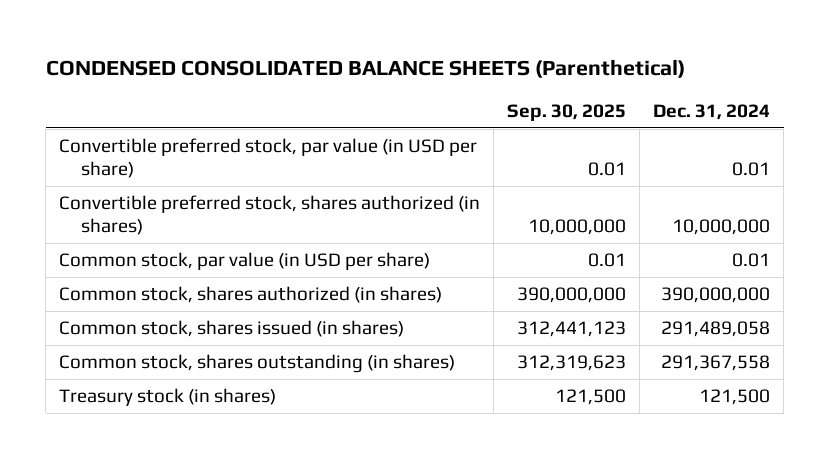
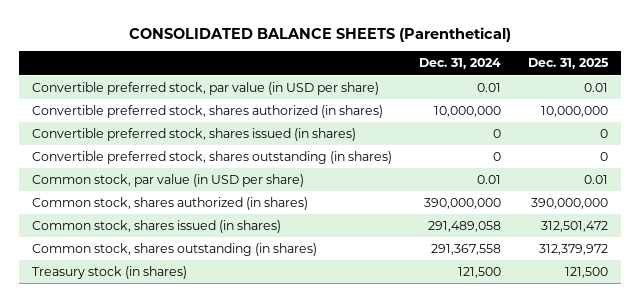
[45,58,685,78] CONDENSED CONSOLIDATED BALANCE SHEETS (Parenthetical) -> [128,26,511,42] CONSOLIDATED BALANCE SHEETS (Parenthetical)
[507,103,627,121] Sep. 30, 2025 -> none
none -> [527,58,609,70] Dec. 31, 2025
none -> [32,128,357,142] Convertible preferred stock, shares issued (in shares)
none -> [32,151,393,165] Convertible preferred stock, shares outstanding (in shares)

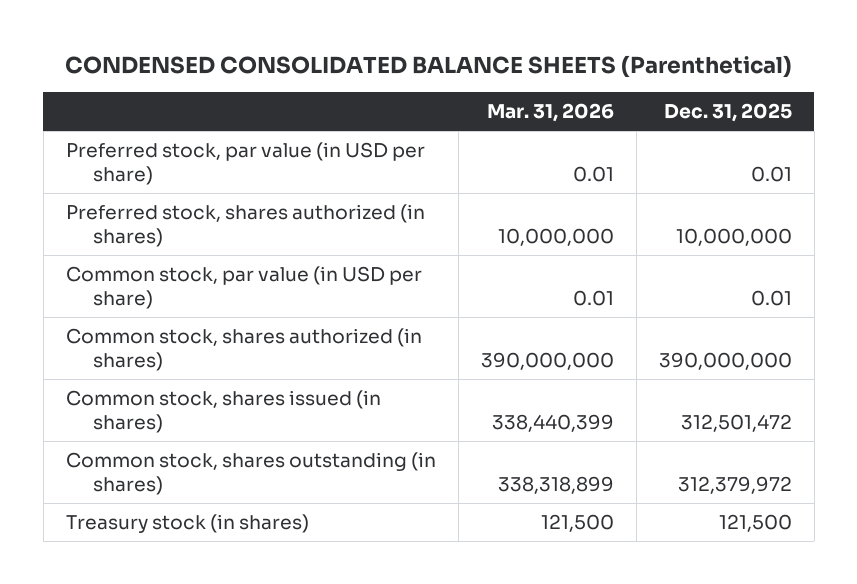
[128,26,511,42] CONSOLIDATED BALANCE SHEETS (Parenthetical) -> [64,55,792,79] CONDENSED CONSOLIDATED BALANCE SHEETS (Parenthetical)
[418,58,501,70] Dec. 31, 2024 -> none
none -> [486,103,614,123] Mar. 31, 2026
[32,128,357,142] Convertible preferred stock, shares issued (in shares) -> none
[32,151,393,165] Convertible preferred stock, shares outstanding (in shares) -> none
[32,82,380,96] Convertible preferred stock, par value (in USD per share) -> [65,142,425,186] Preferred stock, par value (in USD per share)
[32,105,384,119] Convertible preferred stock, shares authorized (in shares) -> [65,204,425,248] Preferred stock, shares authorized (in shares)

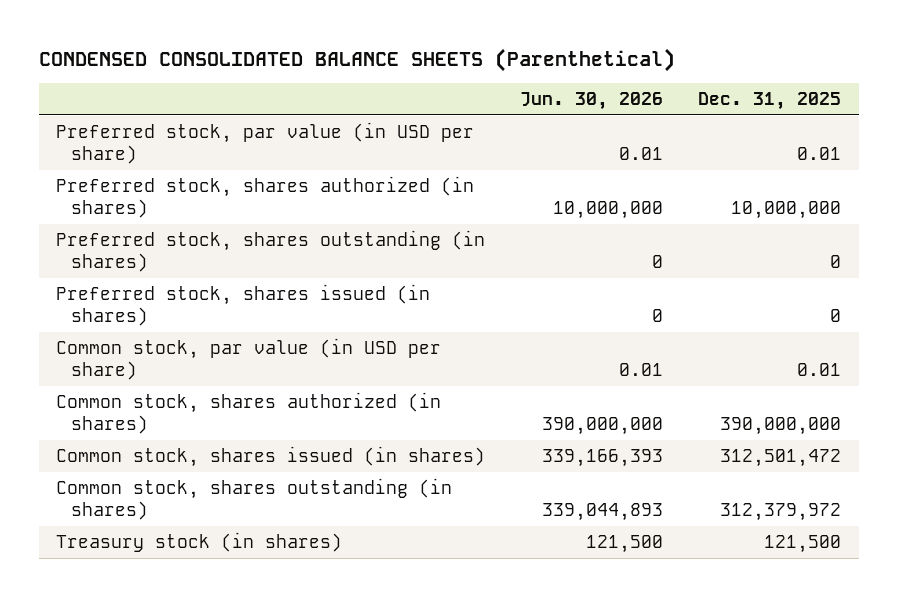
[486,103,614,123] Mar. 31, 2026 -> none
none -> [520,92,664,111] Jun. 30, 2026
none -> [56,229,486,273] Preferred stock, shares outstanding (in shares)
none -> [56,283,431,327] Preferred stock, shares issued (in shares)

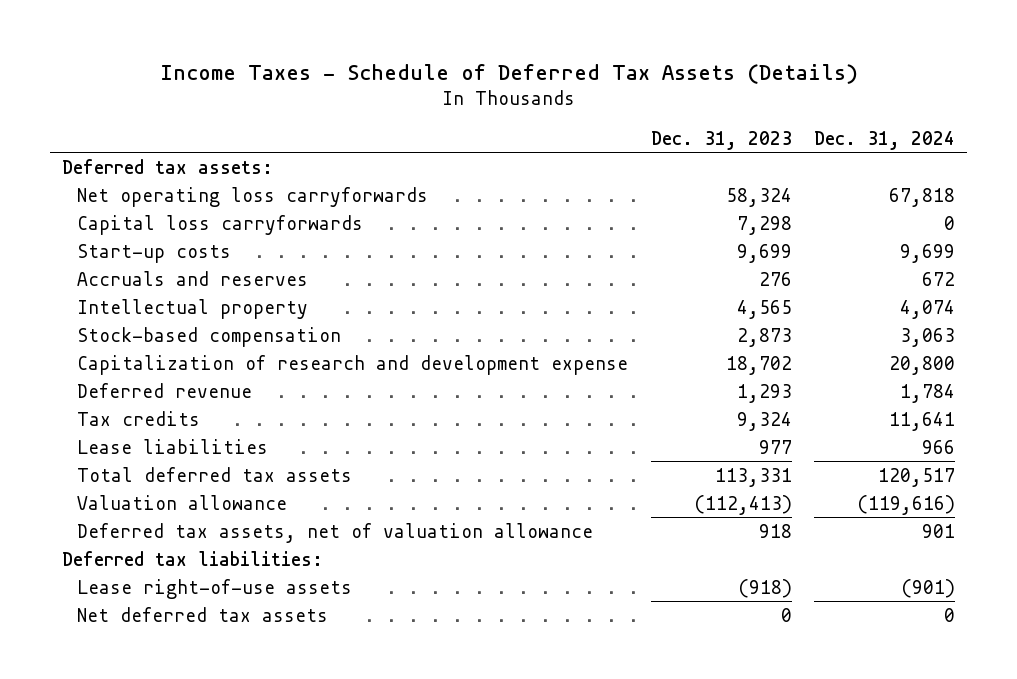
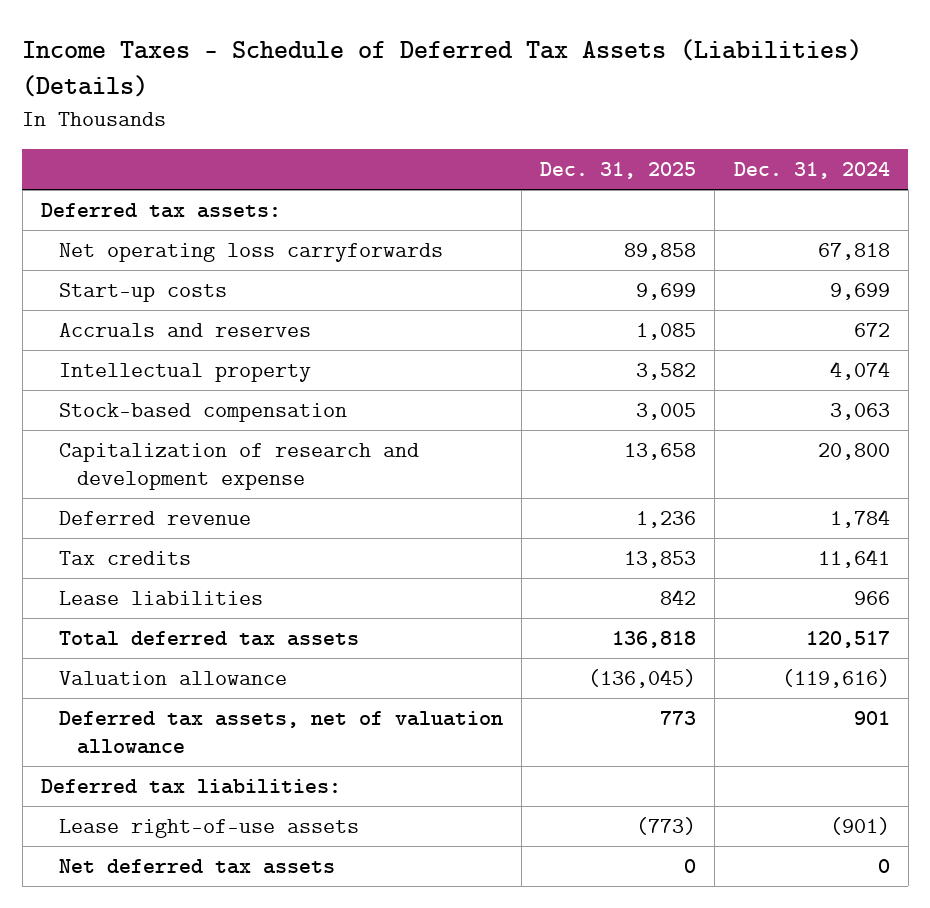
[159,63,858,84] Income Taxes - Schedule of Deferred Tax Assets (Details) -> [22,39,863,98] Income Taxes - Schedule of Deferred Tax Assets (Liabilities) (Details)
[650,130,792,150] Dec. 31, 2023 -> none
none -> [540,161,697,179] Dec. 31, 2025
[77,214,364,235] Capital loss carryforwards -> none

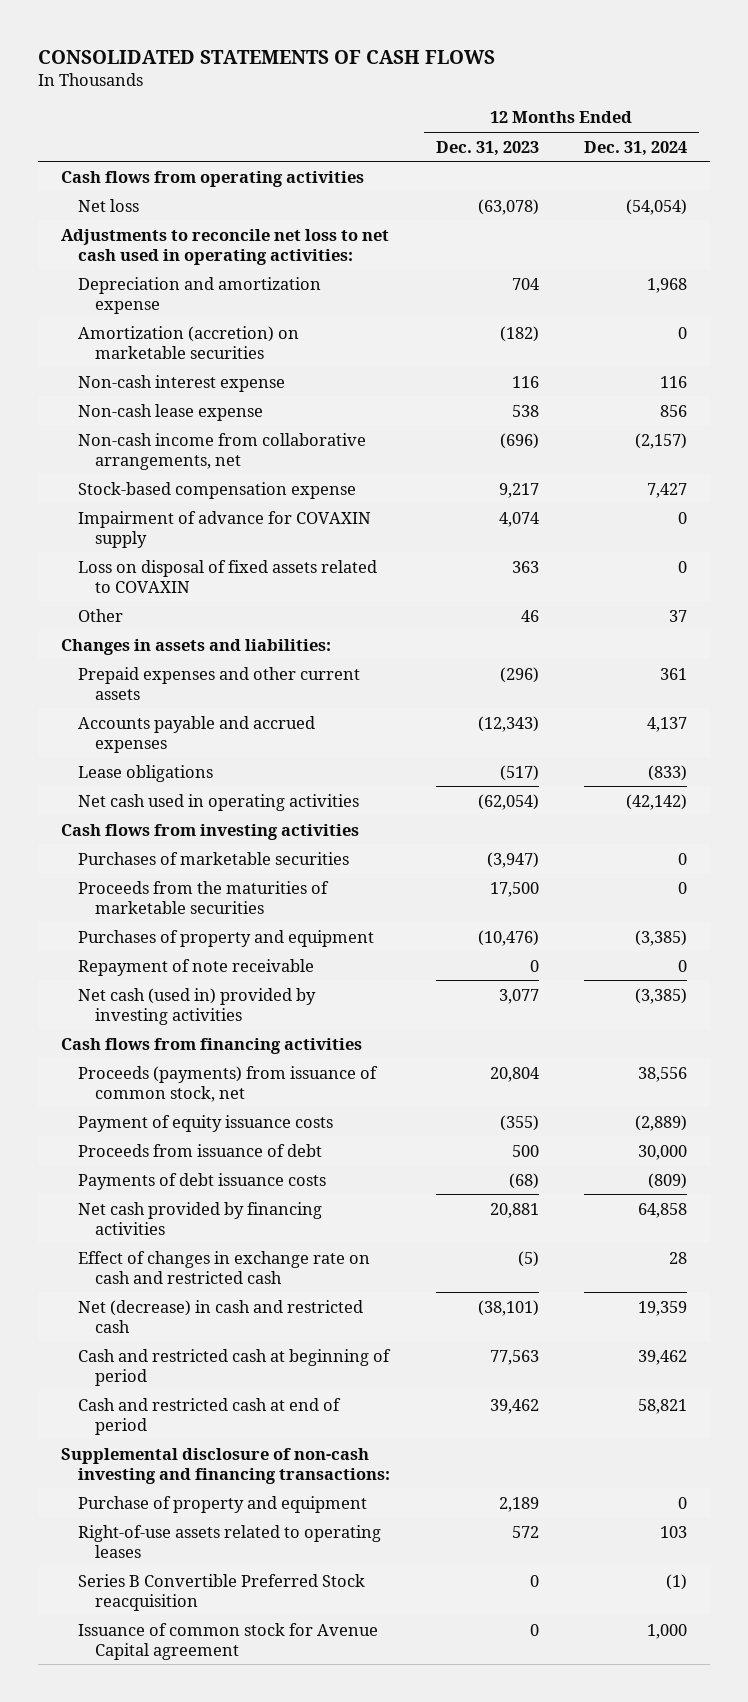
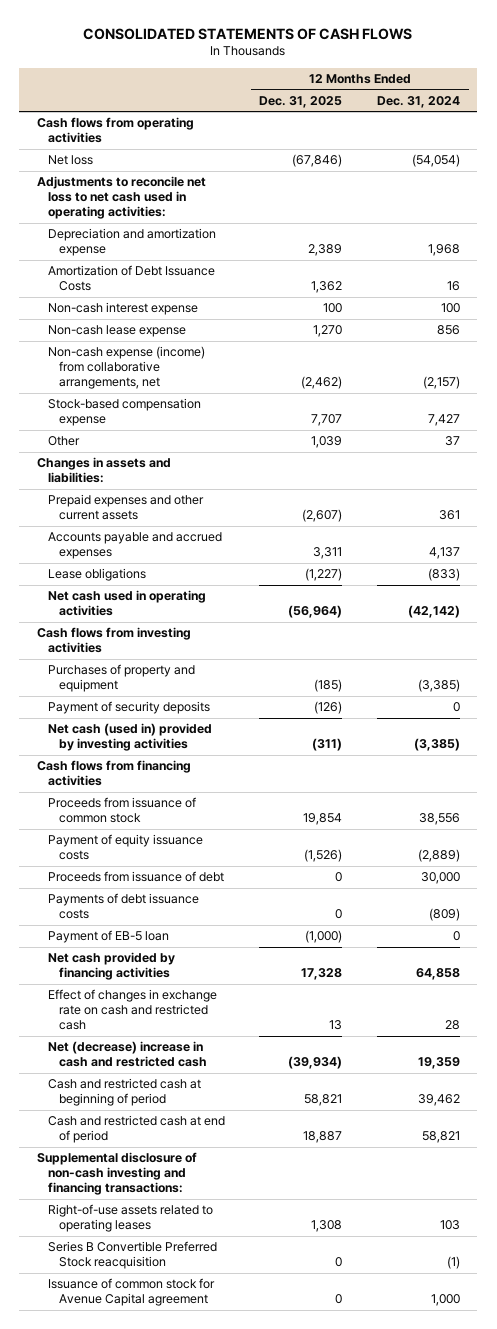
[435,140,539,156] Dec. 31, 2023 -> none
none -> [259,95,343,108] Dec. 31, 2025
[78,325,300,359] Amortization (accretion) on marketable securities -> none
none -> [47,265,215,292] Amortization of Debt Issuance Costs
[660,375,688,388] 116 -> [441,303,461,314] 100
[78,432,367,470] Non-cash income from collaborative arrangements, net -> [47,346,205,390] Non-cash expense (income) from collaborative arrangements, net
[78,510,372,548] Impairment of advance for COVAXIN supply -> none
[78,559,378,593] Loss on disposal of fixed assets related to COVAXIN -> none
[78,851,350,865] Purchases of marketable securities -> none
[78,880,330,914] Proceeds from the maturities of marketable securities -> none
[78,958,315,976] Repayment of note receivable -> none
none -> [47,701,210,715] Payment of security deposits
[78,1065,379,1102] Proceeds (payments) from issuance of common stock, net -> [47,797,196,824] Proceeds from issuance of common stock
none -> [47,930,169,944] Payment of EB-5 loan
[78,1299,364,1333] Net (decrease) in cash and restricted cash -> [47,1041,208,1068] Net (decrease) increase in cash and restricted cash
[78,1495,368,1513] Purchase of property and equipment -> none

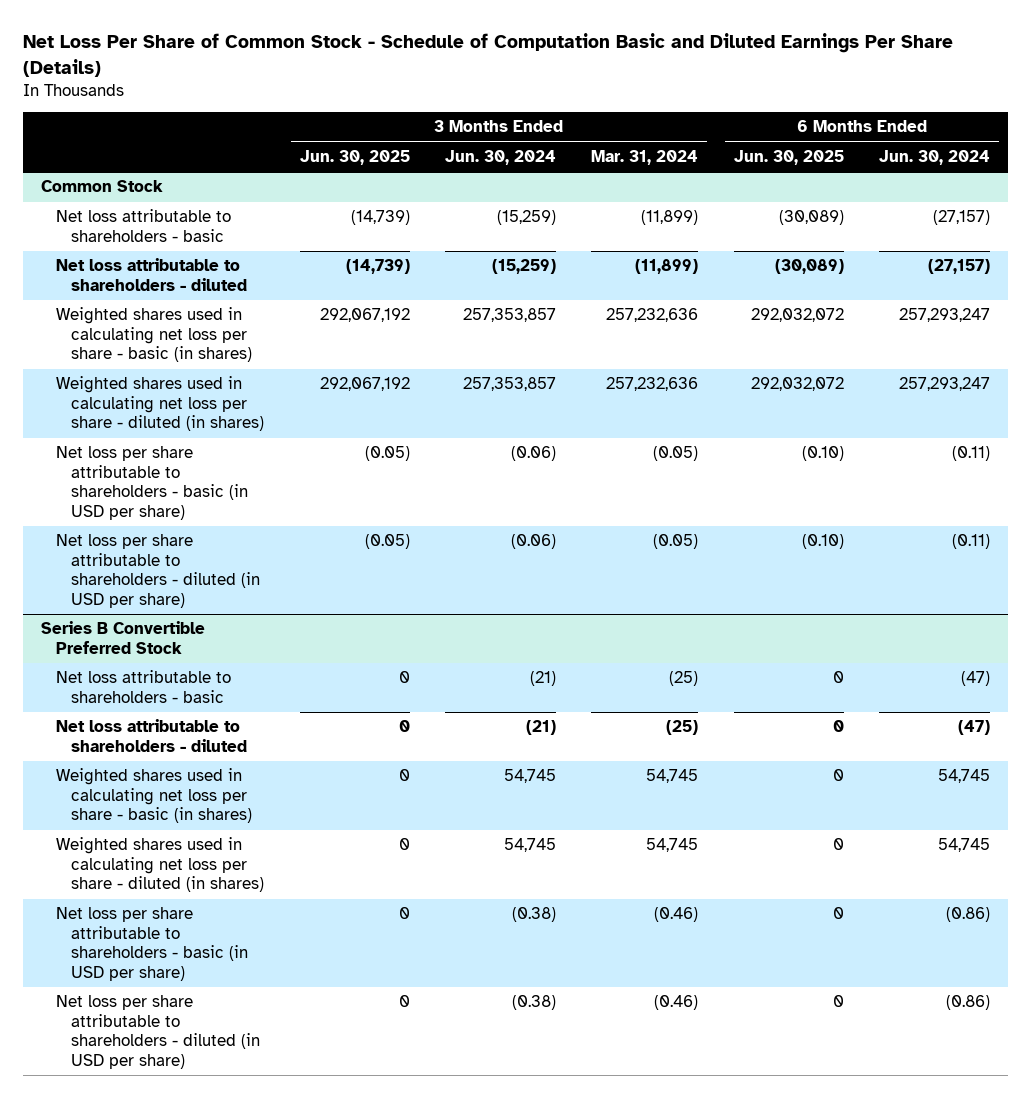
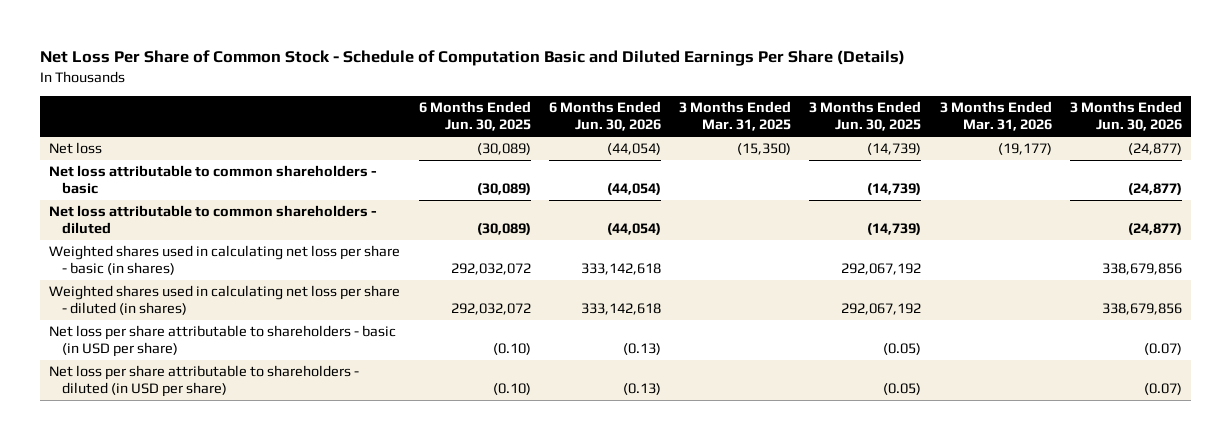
[444,150,556,166] Jun. 30, 2024 -> none
[591,150,699,166] Mar. 31, 2024 -> none
[878,150,990,166] Jun. 30, 2024 -> none
none -> [548,101,661,131] 6 Months Ended Jun. 30, 2026
none -> [679,101,792,131] 3 Months Ended Mar. 31, 2025
none -> [939,101,1052,131] 3 Months Ended Mar. 31, 2026
none -> [1069,101,1182,131] 3 Months Ended Jun. 30, 2026
[40,180,163,193] Common Stock -> none
none -> [49,142,103,155] Net loss
[56,209,232,242] Net loss attributable to shareholders - basic -> [49,165,378,194] Net loss attributable to common shareholders - basic
[56,258,248,291] Net loss attributable to shareholders - diluted -> [49,205,378,234] Net loss attributable to common shareholders - diluted
[40,621,205,654] Series B Convertible Preferred Stock -> none
[56,670,232,703] Net loss attributable to shareholders - basic -> none
[56,719,248,752] Net loss attributable to shareholders - diluted -> none
[56,768,253,824] Weighted shares used in calculating net loss per share - basic (in shares) -> none
[56,837,265,893] Weighted shares used in calculating net loss per share - diluted (in shares) -> none
[56,907,249,981] Net loss per share attributable to shareholders - basic (in USD per share) -> none
[56,995,261,1069] Net loss per share attributable to shareholders - diluted (in USD per share) -> none

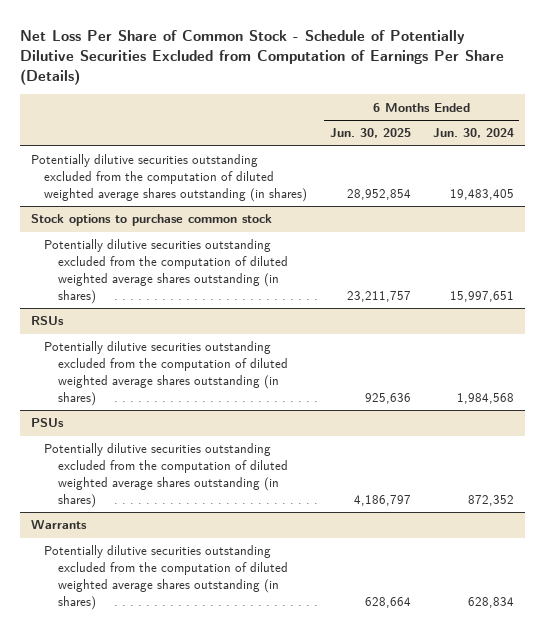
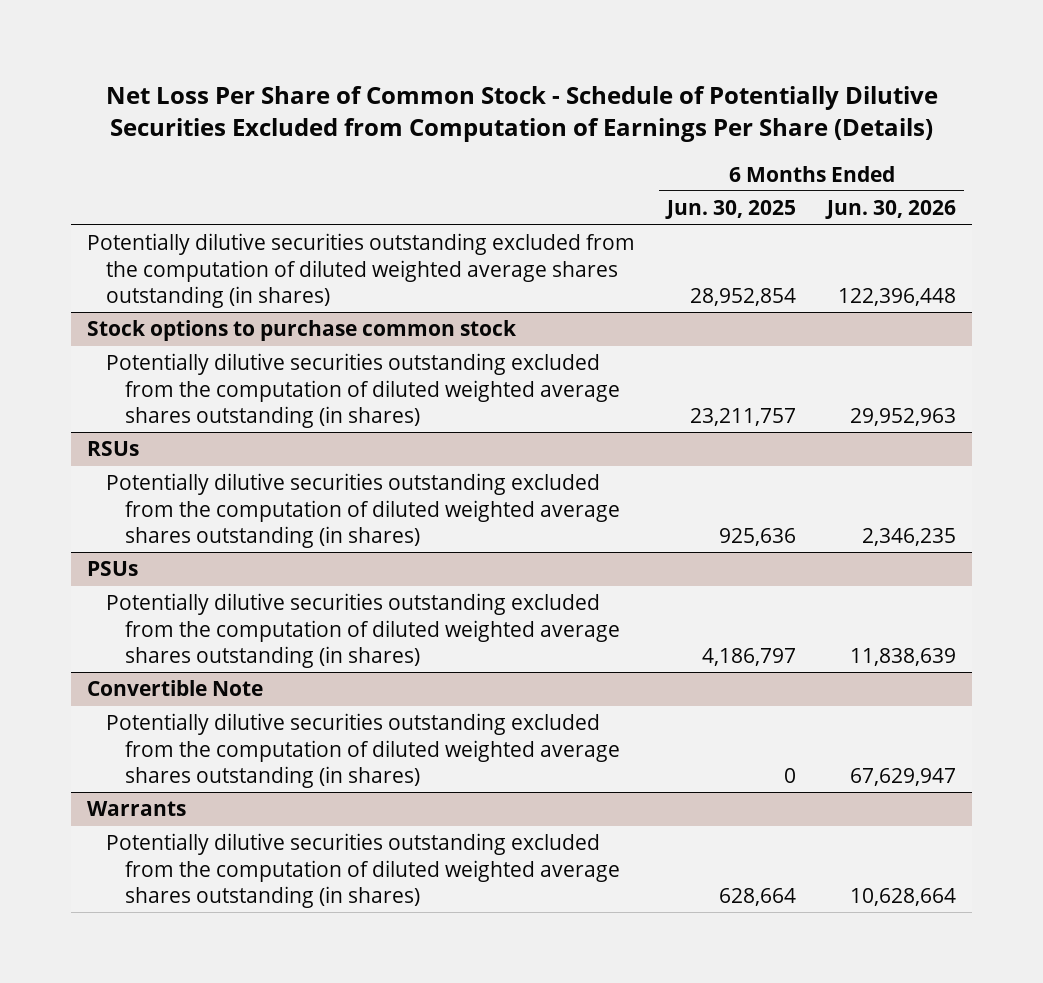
[432,128,514,139] Jun. 30, 2024 -> none
none -> [825,200,957,220] Jun. 30, 2026
none -> [87,680,264,697] Convertible Note
none -> [105,713,620,788] Potentially dilutive securities outstanding excluded from the computation of diluted weighted average shares outstanding (in shares)

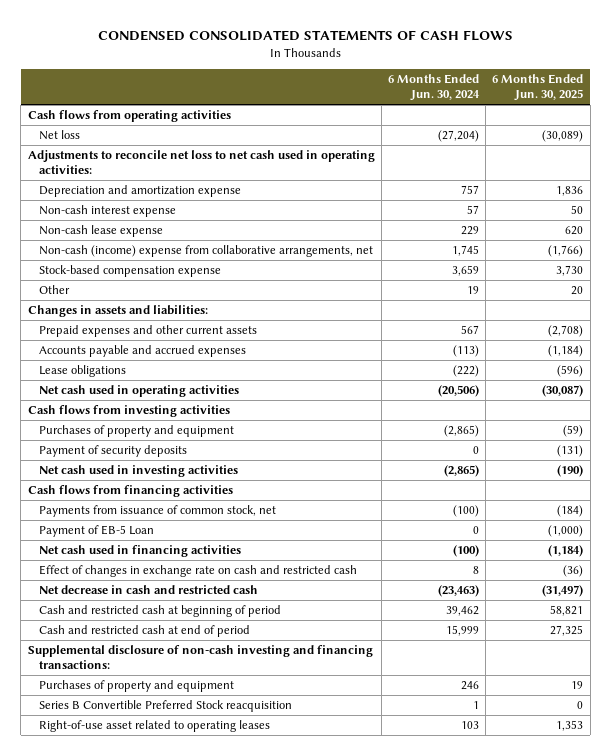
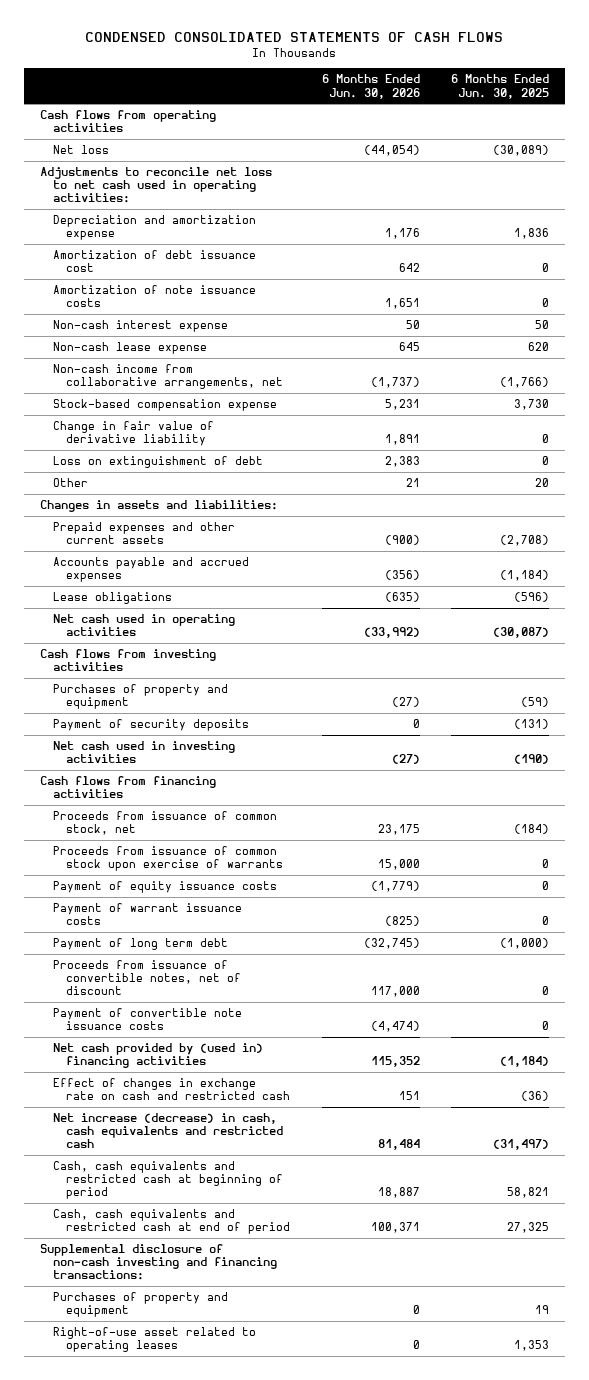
[388,74,481,102] 6 Months Ended Jun. 30, 2024 -> none
none -> [321,74,420,99] 6 Months Ended Jun. 30, 2026
none -> [53,250,257,273] Amortization of debt issuance cost
none -> [53,285,257,308] Amortization of note issuance costs
[38,245,373,258] Non-cash (income) expense from collaborative arrangements, net -> [53,364,284,390] Non-cash income from collaborative arrangements, net
none -> [53,421,215,447] Change in fair value of derivative liability
none -> [53,456,264,469] Loss on extinguishment of debt
none -> [53,811,278,836] Proceeds from issuance of common stock, net
none -> [53,846,284,872] Proceeds from issuance of common stock upon exercise of warrants
[38,505,276,518] Payments from issuance of common stock, net -> [53,881,278,894] Payment of equity issuance costs
[557,505,584,518] (184) -> [541,881,549,891] 0
none -> [53,903,243,926] Payment of warrant issuance costs
[38,525,154,538] Payment of EB-5 Loan -> [53,938,229,951] Payment of long term debt
none -> [53,960,242,996] Proceeds from issuance of convertible notes, net of discount
none -> [53,1008,243,1031] Payment of convertible note issuance costs
[38,545,241,558] Net cash used in financing activities -> [53,1043,264,1069] Net cash provided by (used in) financing activities
[38,585,258,595] Net decrease in cash and restricted cash -> [53,1113,284,1149] Net increase (decrease) in cash, cash equivalents and restricted cash
[38,605,281,618] Cash and restricted cash at beginning of period -> [53,1161,284,1200] Cash, cash equivalents and restricted cash at beginning of period
[38,625,250,638] Cash and restricted cash at end of period -> [53,1209,291,1235] Cash, cash equivalents and restricted cash at end of period
[38,700,292,713] Series B Convertible Preferred Stock reacquisition -> none

